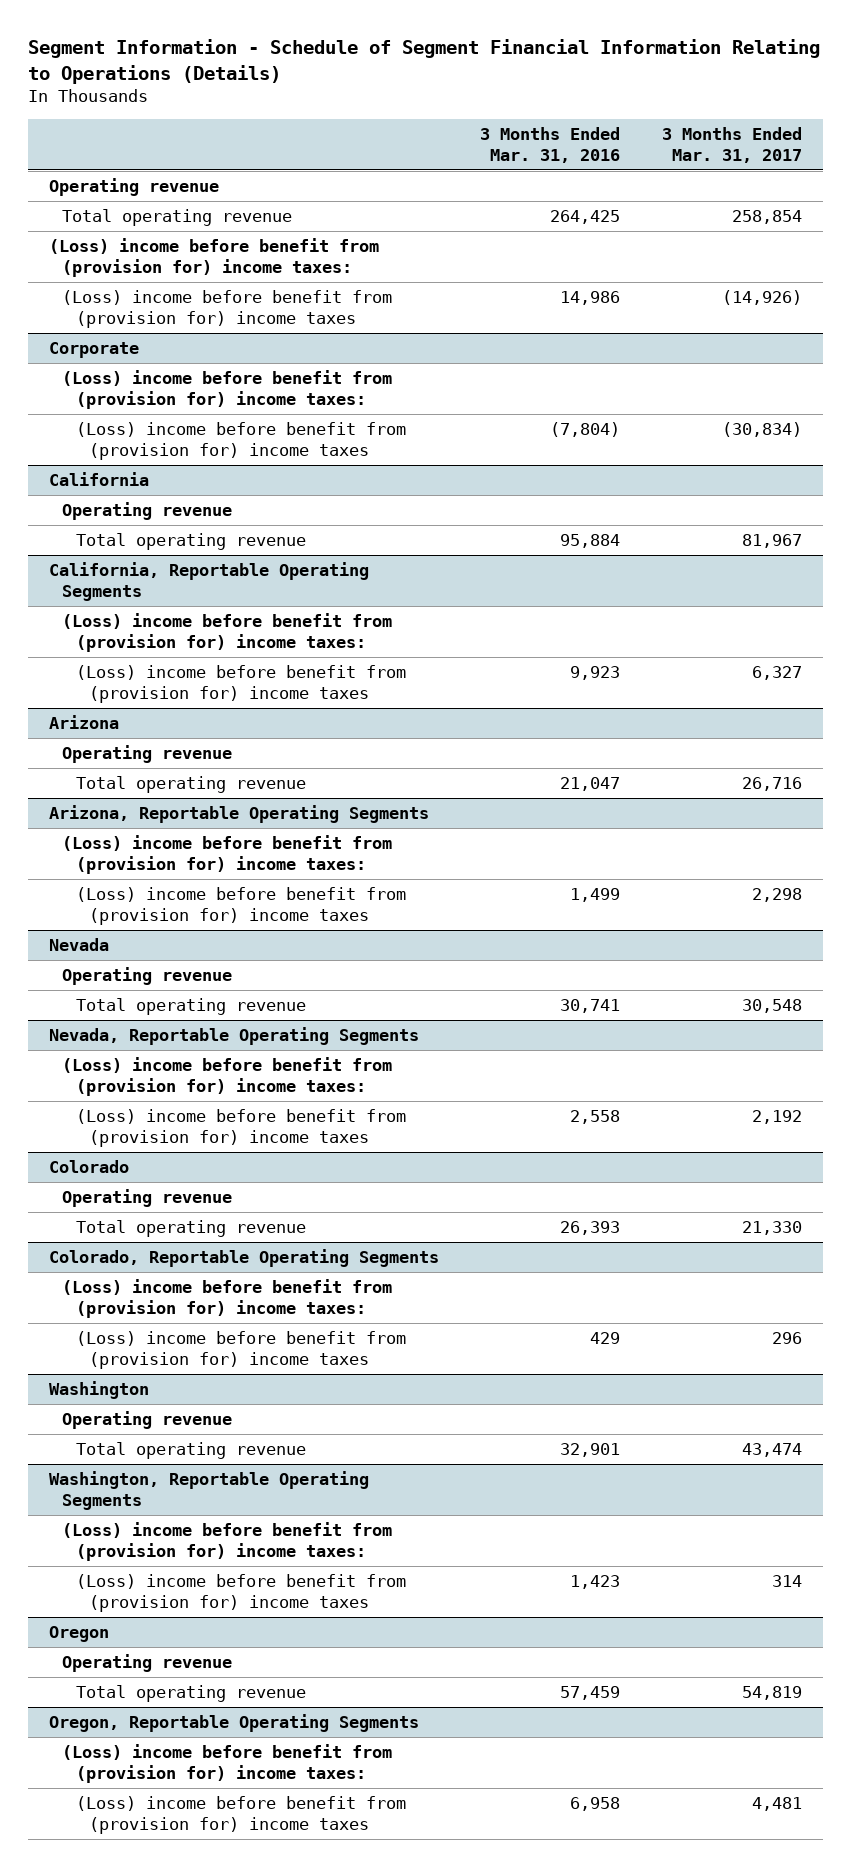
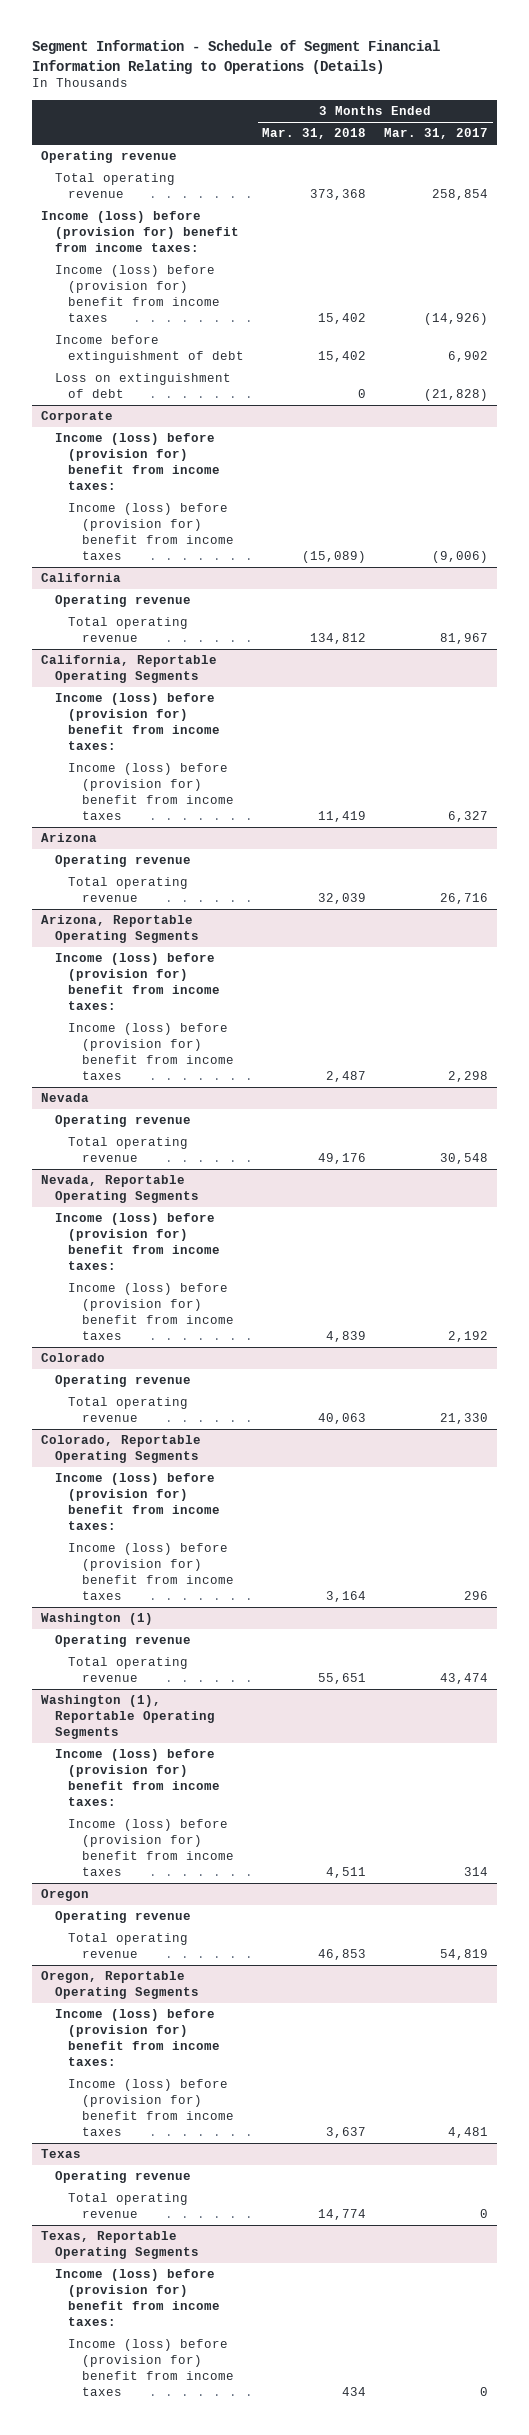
[480,127,621,163] 3 Months Ended Mar. 31, 2016 -> none
none -> [262,128,367,140] Mar. 31, 2018
[48,238,379,277] (Loss) income before benefit from (provision for) income taxes: -> [41,211,239,253] Income (loss) before (provision for) benefit from income taxes:
[62,290,393,328] (Loss) income before benefit from (provision for) income taxes -> [54,265,221,323] Income (loss) before (provision for) benefit from income taxes
none -> [54,335,245,364] Income before extinguishment of debt
none -> [54,373,231,399] Loss on extinguishment of debt
[62,370,393,409] (Loss) income before benefit from (provision for) income taxes: -> [54,433,221,491] Income (loss) before (provision for) benefit from income taxes:
[75,422,406,460] (Loss) income before benefit from (provision for) income taxes -> [68,503,235,561] Income (loss) before (provision for) benefit from income taxes
[722,422,803,438] (30,834) -> [432,551,489,564] (9,006)
[62,613,393,652] (Loss) income before benefit from (provision for) income taxes: -> [54,693,221,751] Income (loss) before (provision for) benefit from income taxes:
[75,665,406,703] (Loss) income before benefit from (provision for) income taxes -> [68,763,235,821] Income (loss) before (provision for) benefit from income taxes
[62,835,393,874] (Loss) income before benefit from (provision for) income taxes: -> [54,953,221,1011] Income (loss) before (provision for) benefit from income taxes:
[75,887,406,925] (Loss) income before benefit from (provision for) income taxes -> [68,1023,235,1081] Income (loss) before (provision for) benefit from income taxes
[62,1057,393,1096] (Loss) income before benefit from (provision for) income taxes: -> [54,1213,221,1271] Income (loss) before (provision for) benefit from income taxes:
[75,1109,406,1147] (Loss) income before benefit from (provision for) income taxes -> [68,1283,235,1341] Income (loss) before (provision for) benefit from income taxes
[62,1279,393,1318] (Loss) income before benefit from (provision for) income taxes: -> [54,1473,221,1531] Income (loss) before (provision for) benefit from income taxes:
[75,1331,406,1369] (Loss) income before benefit from (provision for) income taxes -> [68,1543,235,1601] Income (loss) before (provision for) benefit from income taxes
[48,1381,149,1400] Washington -> [41,1613,154,1626] Washington (1)
[48,1471,369,1510] Washington, Reportable Operating Segments -> [41,1695,215,1740] Washington (1), Reportable Operating Segments
[62,1522,393,1561] (Loss) income before benefit from (provision for) income taxes: -> [54,1749,221,1807] Income (loss) before (provision for) benefit from income taxes:
[75,1574,406,1612] (Loss) income before benefit from (provision for) income taxes -> [68,1819,235,1877] Income (loss) before (provision for) benefit from income taxes
[62,1744,393,1783] (Loss) income before benefit from (provision for) income taxes: -> [54,2009,221,2067] Income (loss) before (provision for) benefit from income taxes:
[75,1796,406,1834] (Loss) income before benefit from (provision for) income taxes -> [68,2079,235,2137] Income (loss) before (provision for) benefit from income taxes
none -> [41,2149,82,2159] Texas
none -> [54,2171,191,2184] Operating revenue
none -> [68,2193,189,2219] Total operating revenue
none -> [41,2231,199,2260] Texas, Reportable Operating Segments
none -> [54,2269,221,2327] Income (loss) before (provision for) benefit from income taxes:
none -> [68,2339,235,2397] Income (loss) before (provision for) benefit from income taxes

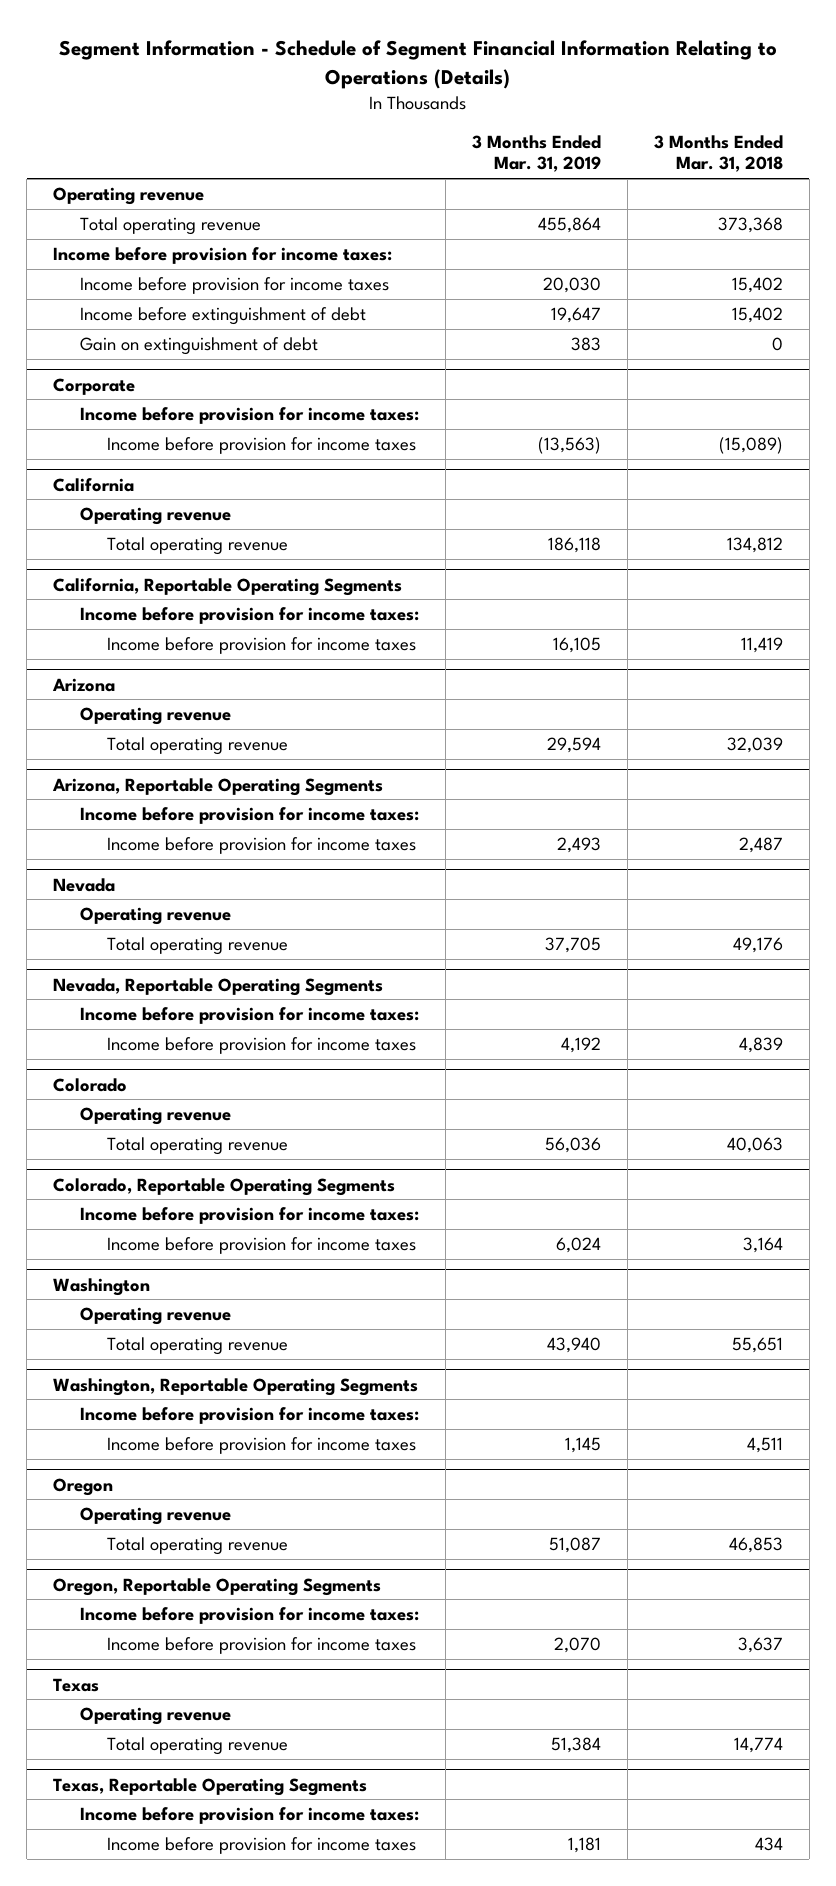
[384,128,489,140] Mar. 31, 2017 -> none
none -> [472,135,602,173] 3 Months Ended Mar. 31, 2019
[41,211,239,253] Income (loss) before (provision for) benefit from income taxes: -> [53,246,393,264] Income before provision for income taxes:
[54,265,221,323] Income (loss) before (provision for) benefit from income taxes -> [80,276,390,294] Income before provision for income taxes
[54,373,231,399] Loss on extinguishment of debt -> [80,336,319,355] Gain on extinguishment of debt
[54,433,221,491] Income (loss) before (provision for) benefit from income taxes: -> [80,406,420,424] Income before provision for income taxes:
[68,503,235,561] Income (loss) before (provision for) benefit from income taxes -> [107,436,417,454] Income before provision for income taxes
[54,693,221,751] Income (loss) before (provision for) benefit from income taxes: -> [80,606,420,624] Income before provision for income taxes:
[68,763,235,821] Income (loss) before (provision for) benefit from income taxes -> [107,636,417,654] Income before provision for income taxes
[54,953,221,1011] Income (loss) before (provision for) benefit from income taxes: -> [80,806,420,824] Income before provision for income taxes:
[68,1023,235,1081] Income (loss) before (provision for) benefit from income taxes -> [107,836,417,854] Income before provision for income taxes
[54,1213,221,1271] Income (loss) before (provision for) benefit from income taxes: -> [80,1006,420,1024] Income before provision for income taxes:
[68,1283,235,1341] Income (loss) before (provision for) benefit from income taxes -> [107,1036,417,1054] Income before provision for income taxes
[54,1473,221,1531] Income (loss) before (provision for) benefit from income taxes: -> [80,1206,420,1224] Income before provision for income taxes:
[68,1543,235,1601] Income (loss) before (provision for) benefit from income taxes -> [107,1236,417,1254] Income before provision for income taxes
[41,1613,154,1626] Washington (1) -> [53,1277,151,1296] Washington
[41,1695,215,1740] Washington (1), Reportable Operating Segments -> [53,1377,419,1396] Washington, Reportable Operating Segments
[54,1749,221,1807] Income (loss) before (provision for) benefit from income taxes: -> [80,1406,420,1424] Income before provision for income taxes:
[68,1819,235,1877] Income (loss) before (provision for) benefit from income taxes -> [107,1436,417,1454] Income before provision for income taxes
[54,2009,221,2067] Income (loss) before (provision for) benefit from income taxes: -> [80,1606,420,1624] Income before provision for income taxes:
[68,2079,235,2137] Income (loss) before (provision for) benefit from income taxes -> [107,1636,417,1654] Income before provision for income taxes
[54,2269,221,2327] Income (loss) before (provision for) benefit from income taxes: -> [80,1806,420,1824] Income before provision for income taxes:
[68,2339,235,2397] Income (loss) before (provision for) benefit from income taxes -> [107,1836,417,1854] Income before provision for income taxes

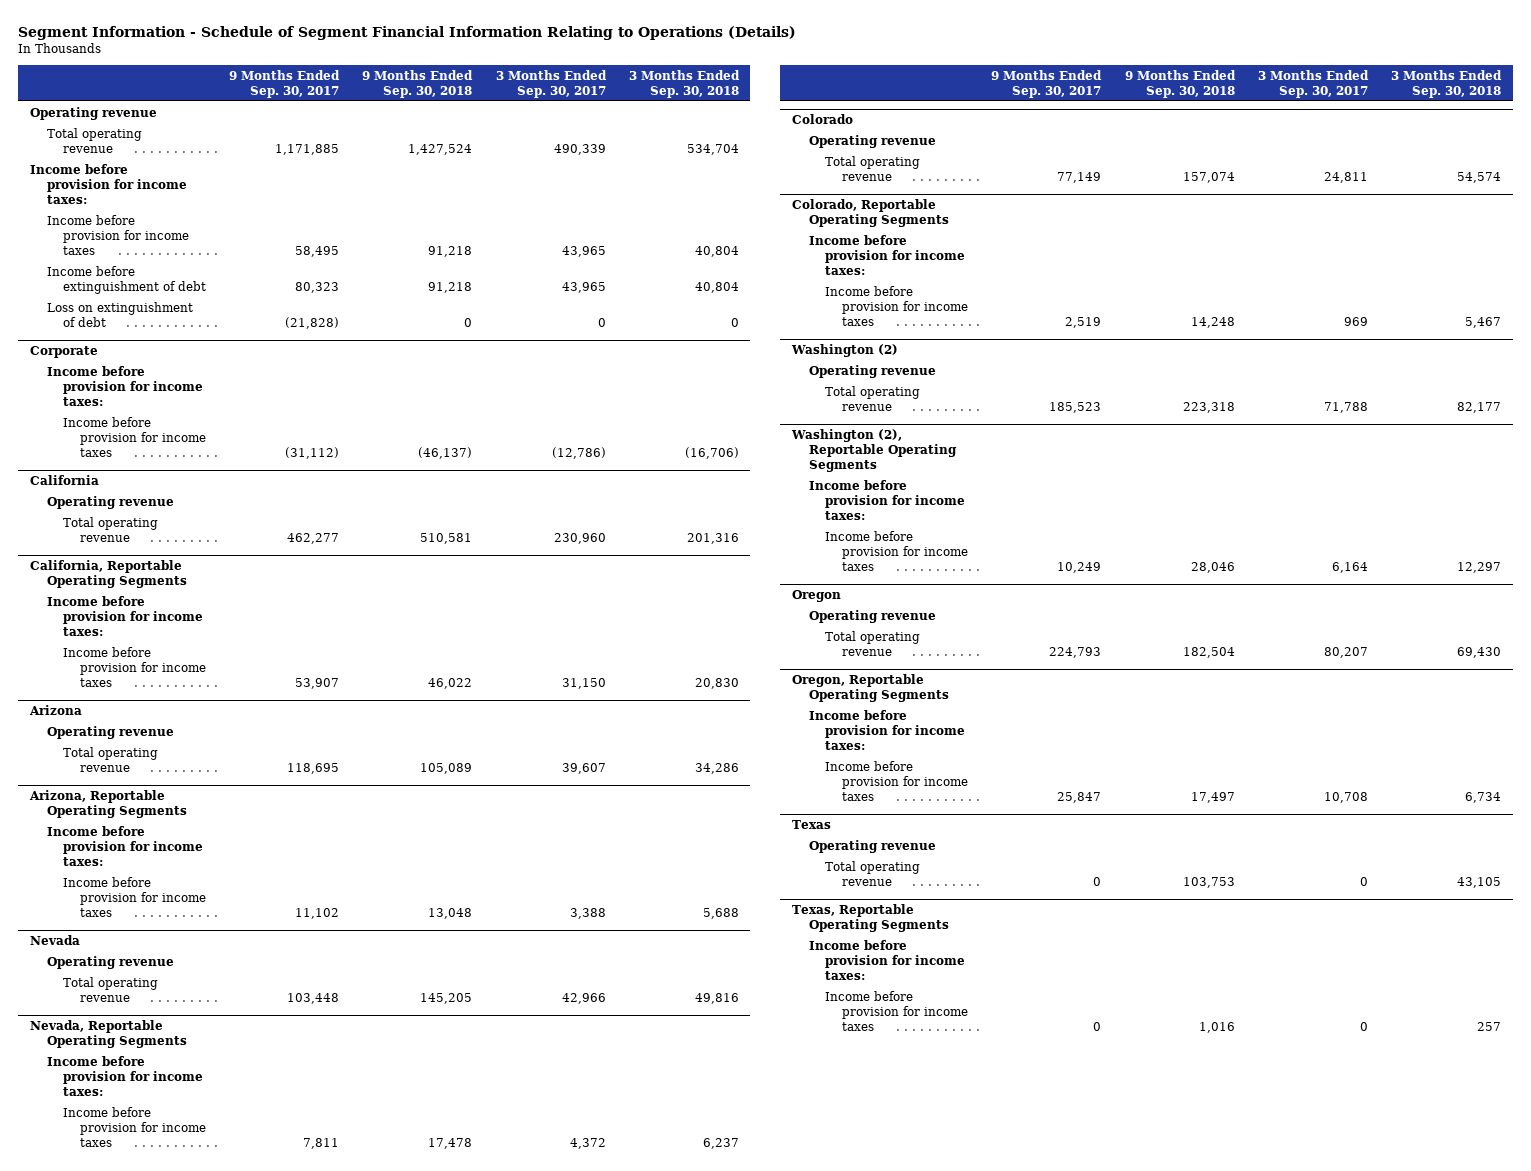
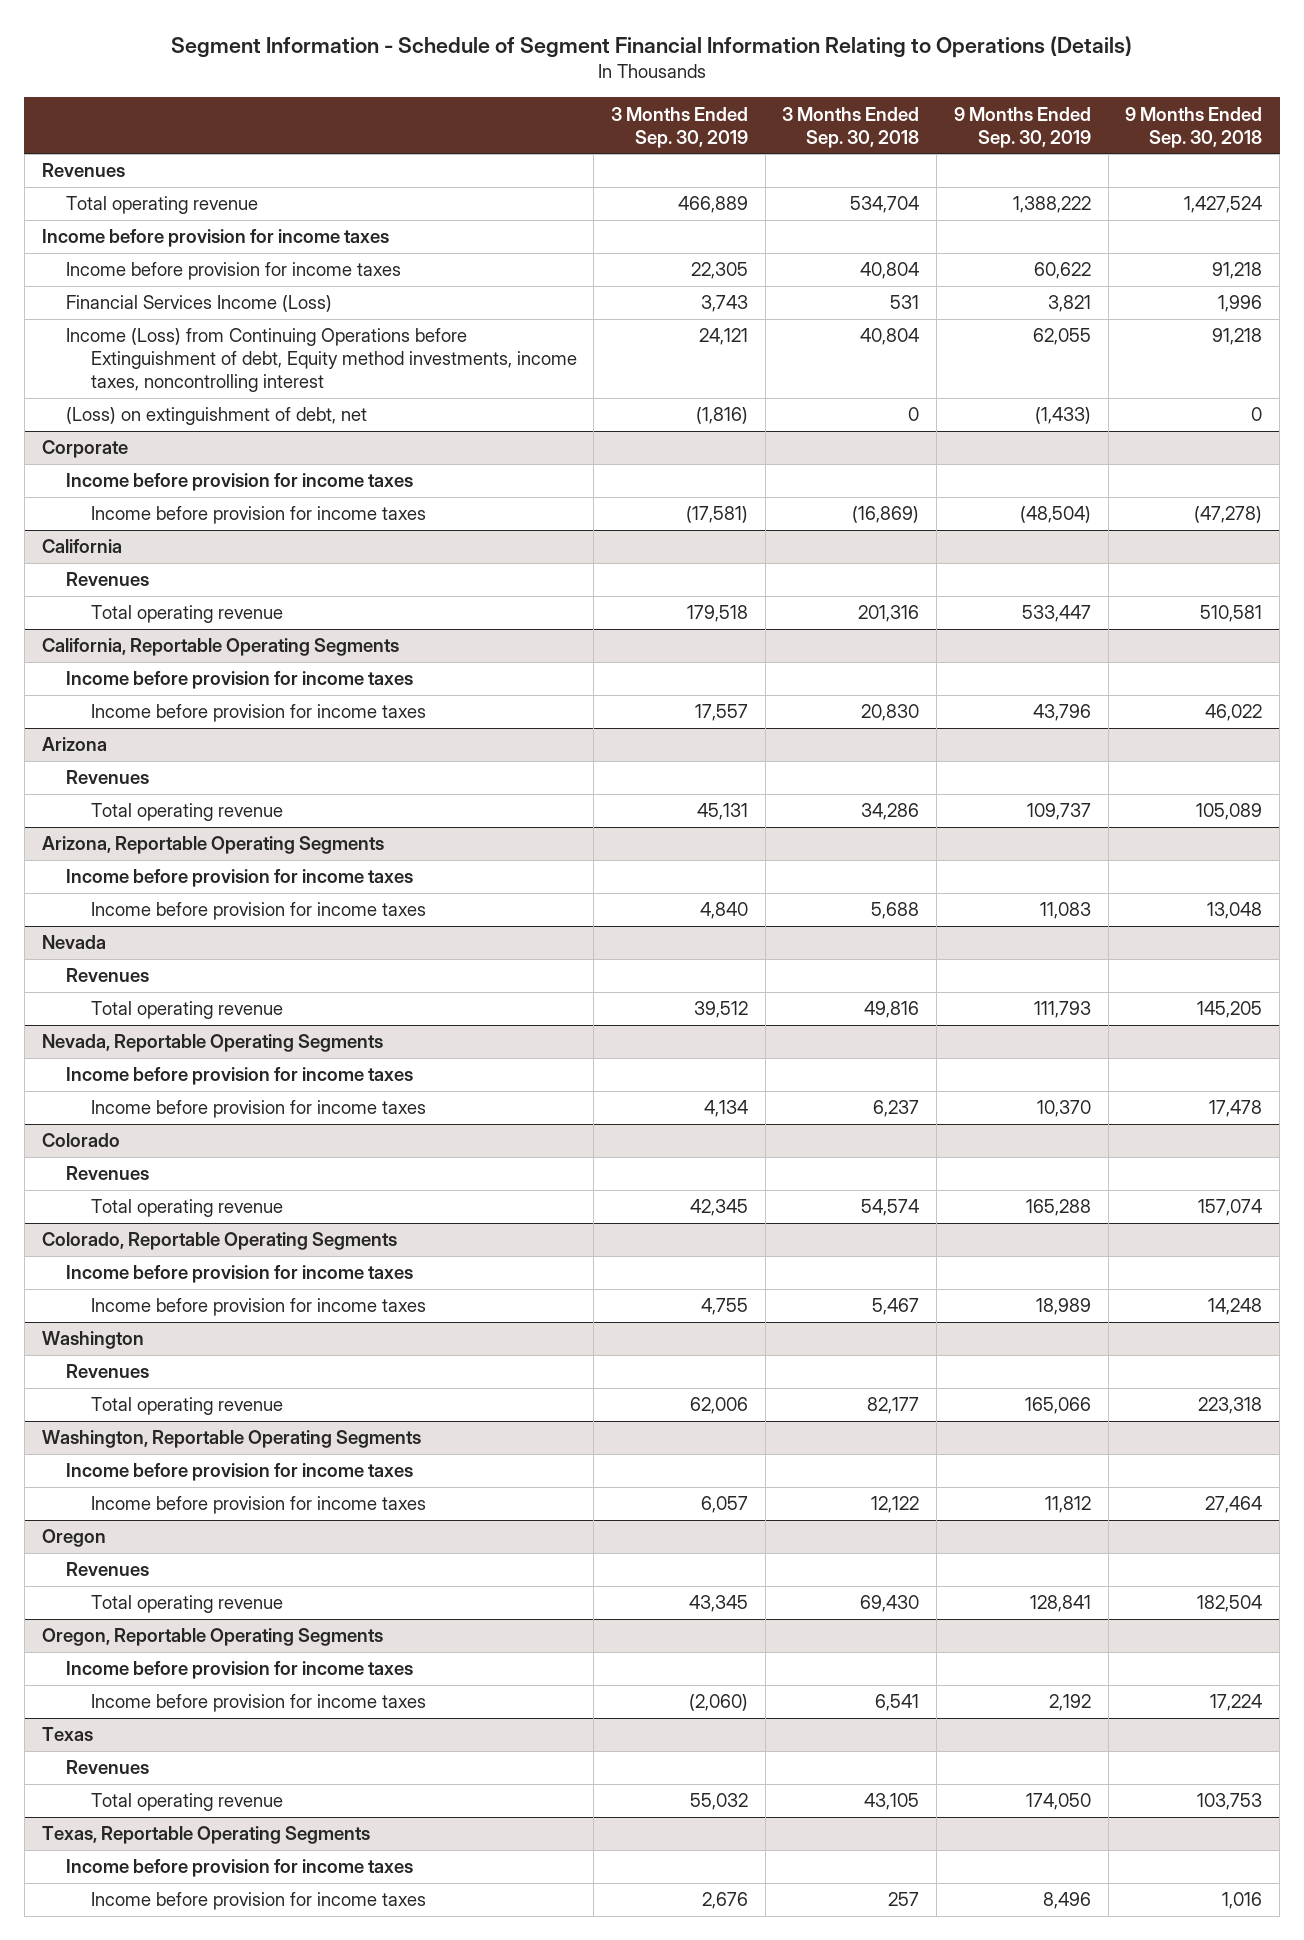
[229,69,341,98] 9 Months Ended Sep. 30, 2017 -> none
[495,69,607,98] 3 Months Ended Sep. 30, 2017 -> none
none -> [611,106,749,148] 3 Months Ended Sep. 30, 2019
none -> [953,106,1091,148] 9 Months Ended Sep. 30, 2019
[29,106,157,120] Operating revenue -> [41,163,125,178] Revenues
[29,163,187,204] Income before provision for income taxes: -> [41,229,389,248] Income before provision for income taxes
none -> [66,295,333,313] Financial Services Income (Loss)
[46,265,207,294] Income before extinguishment of debt -> [66,328,577,393] Income (Loss) from Continuing Operations before Extinguishment of debt, Equity method investments, income taxes, noncontrolling interest
[46,301,193,327] Loss on extinguishment of debt -> [66,407,368,426] (Loss) on extinguishment of debt, net
[46,365,204,406] Income before provision for income taxes: -> [66,473,414,492] Income before provision for income taxes
[418,446,473,459] (46,137) -> [1194,506,1263,524] (47,278)
[684,446,739,459] (16,706) -> [852,506,920,524] (16,869)
[46,495,174,509] Operating revenue -> [66,572,150,587] Revenues
[46,595,204,636] Income before provision for income taxes: -> [66,671,414,690] Income before provision for income taxes
[46,725,174,739] Operating revenue -> [66,770,150,785] Revenues
[46,825,204,866] Income before provision for income taxes: -> [66,869,414,888] Income before provision for income taxes
[46,955,174,969] Operating revenue -> [66,968,150,983] Revenues
[46,1055,204,1096] Income before provision for income taxes: -> [66,1067,414,1086] Income before provision for income taxes
[808,134,936,148] Operating revenue -> [66,1166,150,1181] Revenues
[808,234,966,275] Income before provision for income taxes: -> [66,1265,414,1284] Income before provision for income taxes
[790,344,898,358] Washington (2) -> [41,1331,144,1350] Washington
[808,364,936,378] Operating revenue -> [66,1364,150,1379] Revenues
[790,429,957,473] Washington (2), Reportable Operating Segments -> [41,1430,421,1449] Washington, Reportable Operating Segments
[808,479,966,520] Income before provision for income taxes: -> [66,1463,414,1482] Income before provision for income taxes
[1190,561,1235,573] 28,046 -> [1205,1496,1263,1514] 27,464
[1456,561,1501,573] 12,297 -> [871,1496,920,1514] 12,122
[808,609,936,623] Operating revenue -> [66,1562,150,1577] Revenues
[808,709,966,750] Income before provision for income taxes: -> [66,1661,414,1680] Income before provision for income taxes
[1190,791,1235,803] 17,497 -> [1210,1694,1263,1712] 17,224
[1464,791,1501,803] 6,734 -> [875,1694,920,1712] 6,541
[808,839,936,853] Operating revenue -> [66,1760,150,1775] Revenues
[808,939,966,980] Income before provision for income taxes: -> [66,1859,414,1878] Income before provision for income taxes

